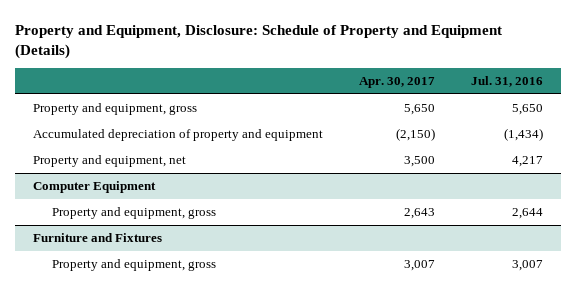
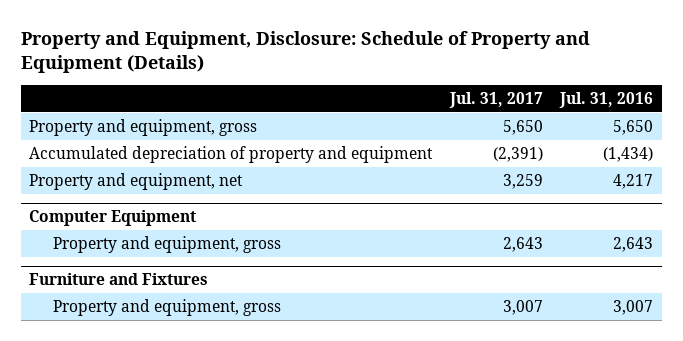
[358,77,435,89] Apr. 30, 2017 -> none
none -> [448,91,543,108] Jul. 31, 2017
[511,207,543,219] 2,644 -> [613,237,654,253] 2,643

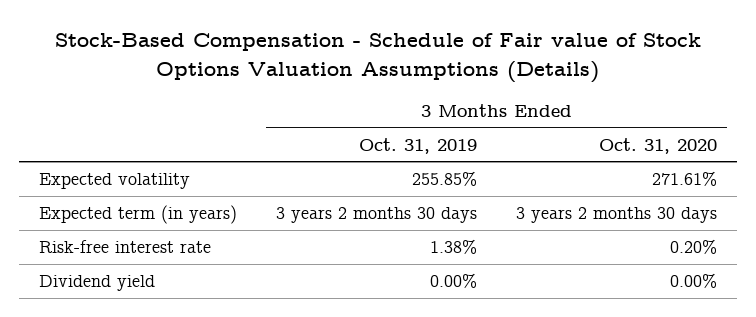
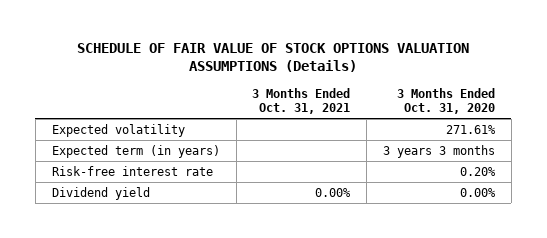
[54,33,701,83] Stock-Based Compensation - Schedule of Fair value of Stock Options Valuation Assumptions (Details) -> [77,43,470,73] SCHEDULE OF FAIR VALUE OF STOCK OPTIONS VALUATION ASSUMPTIONS (Details)
[358,137,477,154] Oct. 31, 2019 -> none
none -> [252,87,351,115] 3 Months Ended Oct. 31, 2021
[516,207,718,224] 3 years 2 months 30 days -> [383,144,496,158] 3 years 3 months

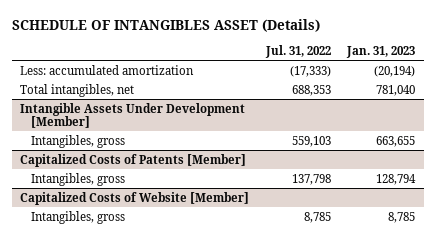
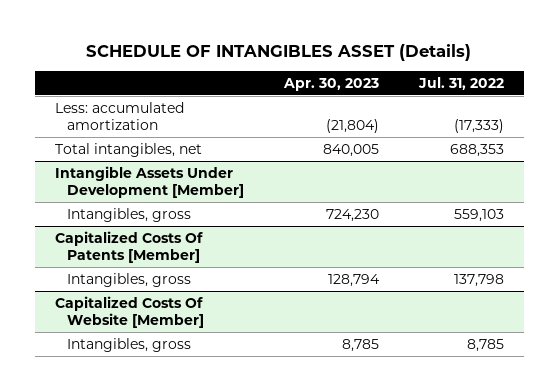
[346,45,416,58] Jan. 31, 2023 -> none
none -> [282,77,379,91] Apr. 30, 2023
[19,153,246,167] Capitalized Costs of Patents [Member] -> [54,230,203,264] Capitalized Costs Of Patents [Member]
[19,191,249,205] Capitalized Costs of Website [Member] -> [54,295,204,329] Capitalized Costs Of Website [Member]

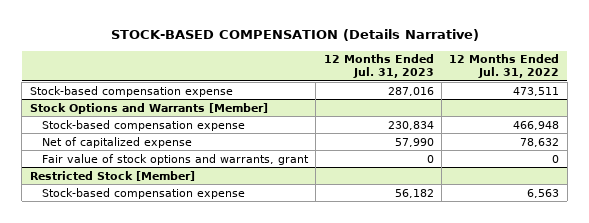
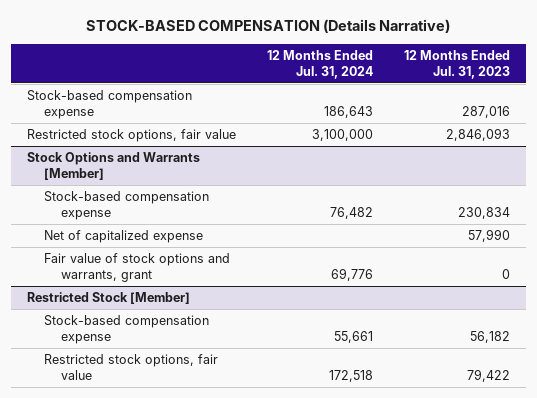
[449,54,560,79] 12 Months Ended Jul. 31, 2022 -> none
none -> [266,49,373,79] 12 Months Ended Jul. 31, 2024
none -> [26,129,236,143] Restricted stock options, fair value
none -> [43,354,218,381] Restricted stock options, fair value

